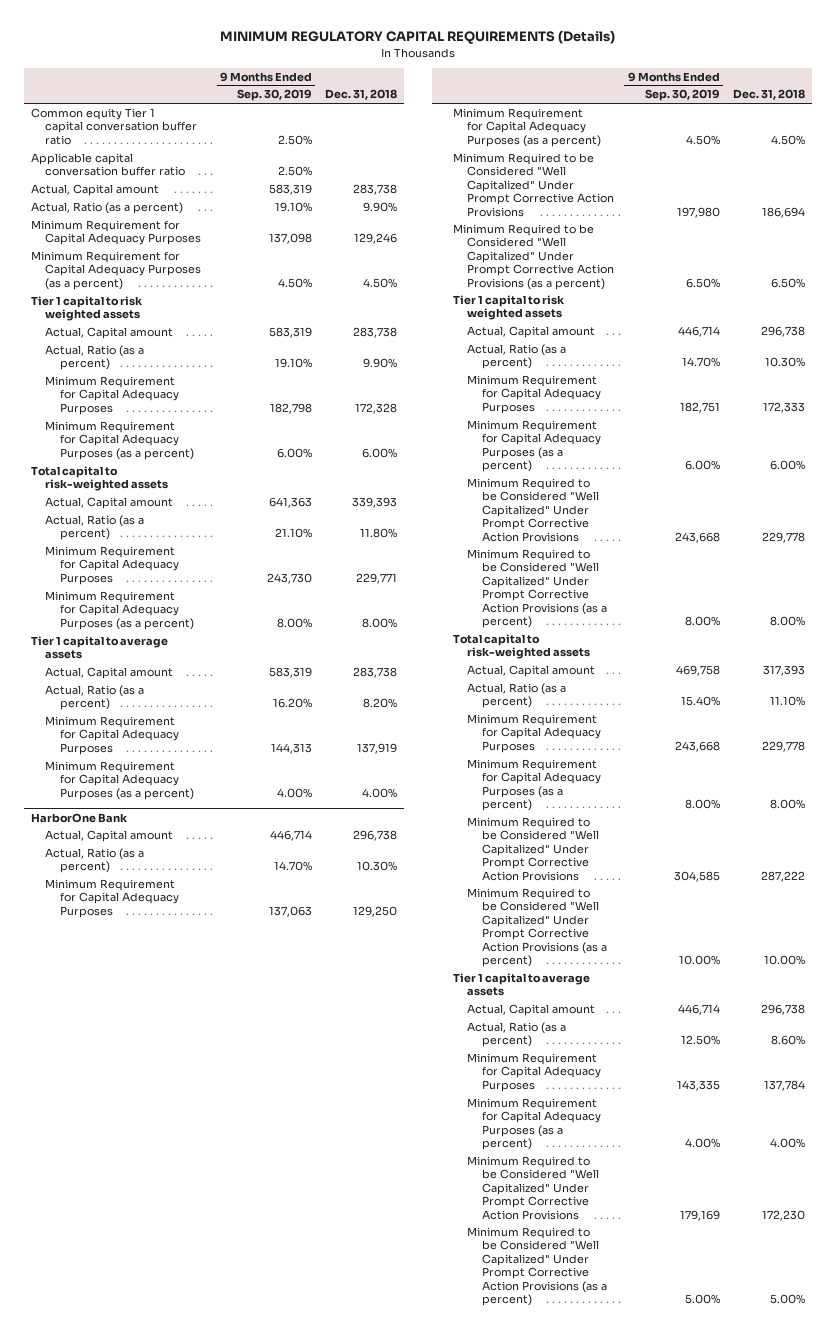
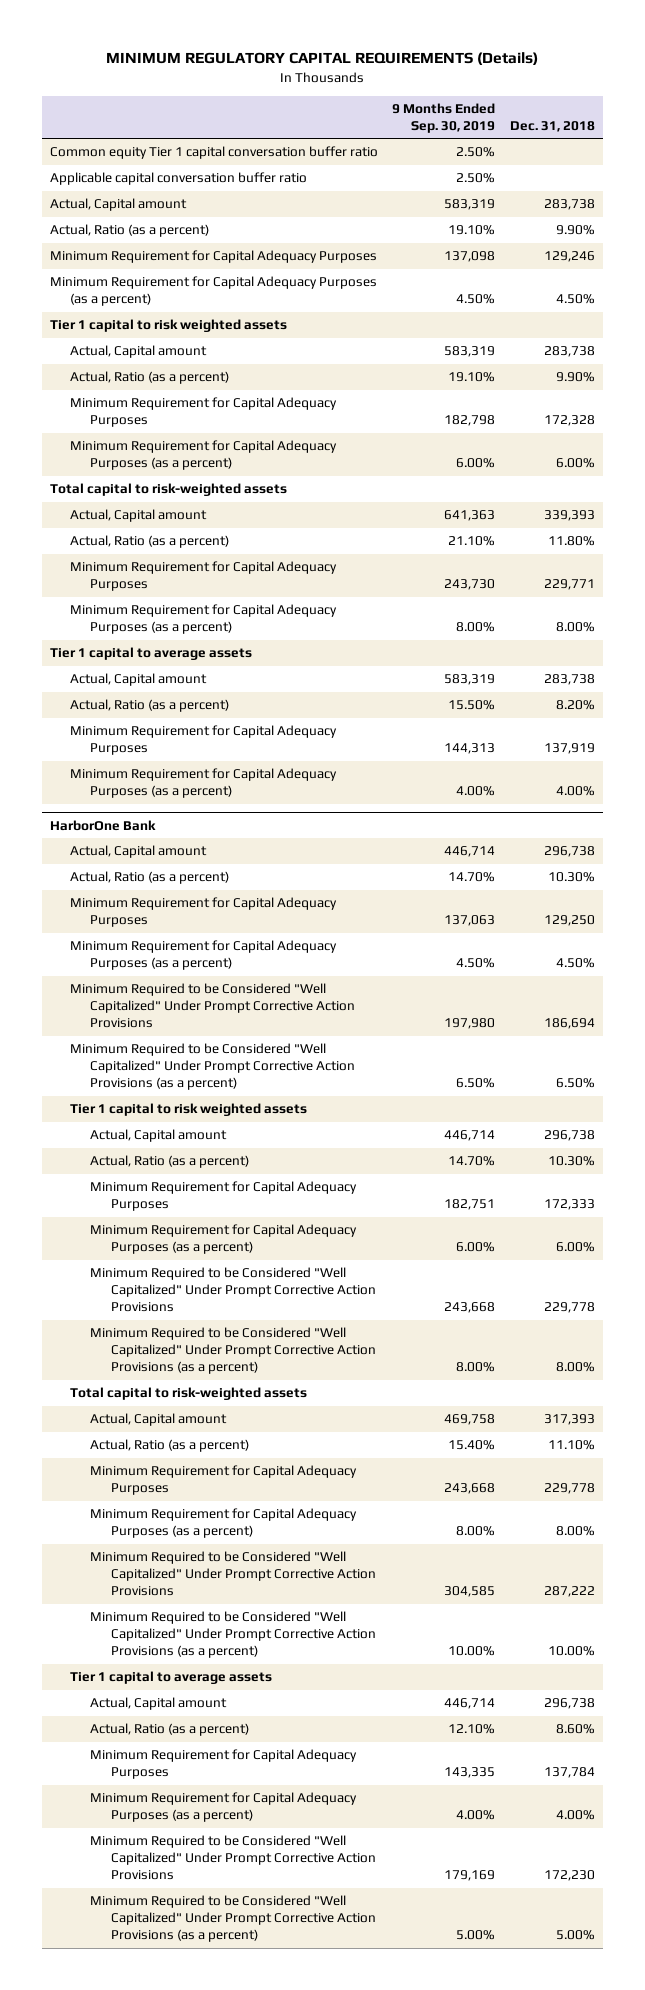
[272,698,312,709] 16.20% -> [448,700,496,711] 15.50%
[680,1035,720,1046] 12.50% -> [448,1724,496,1735] 12.10%

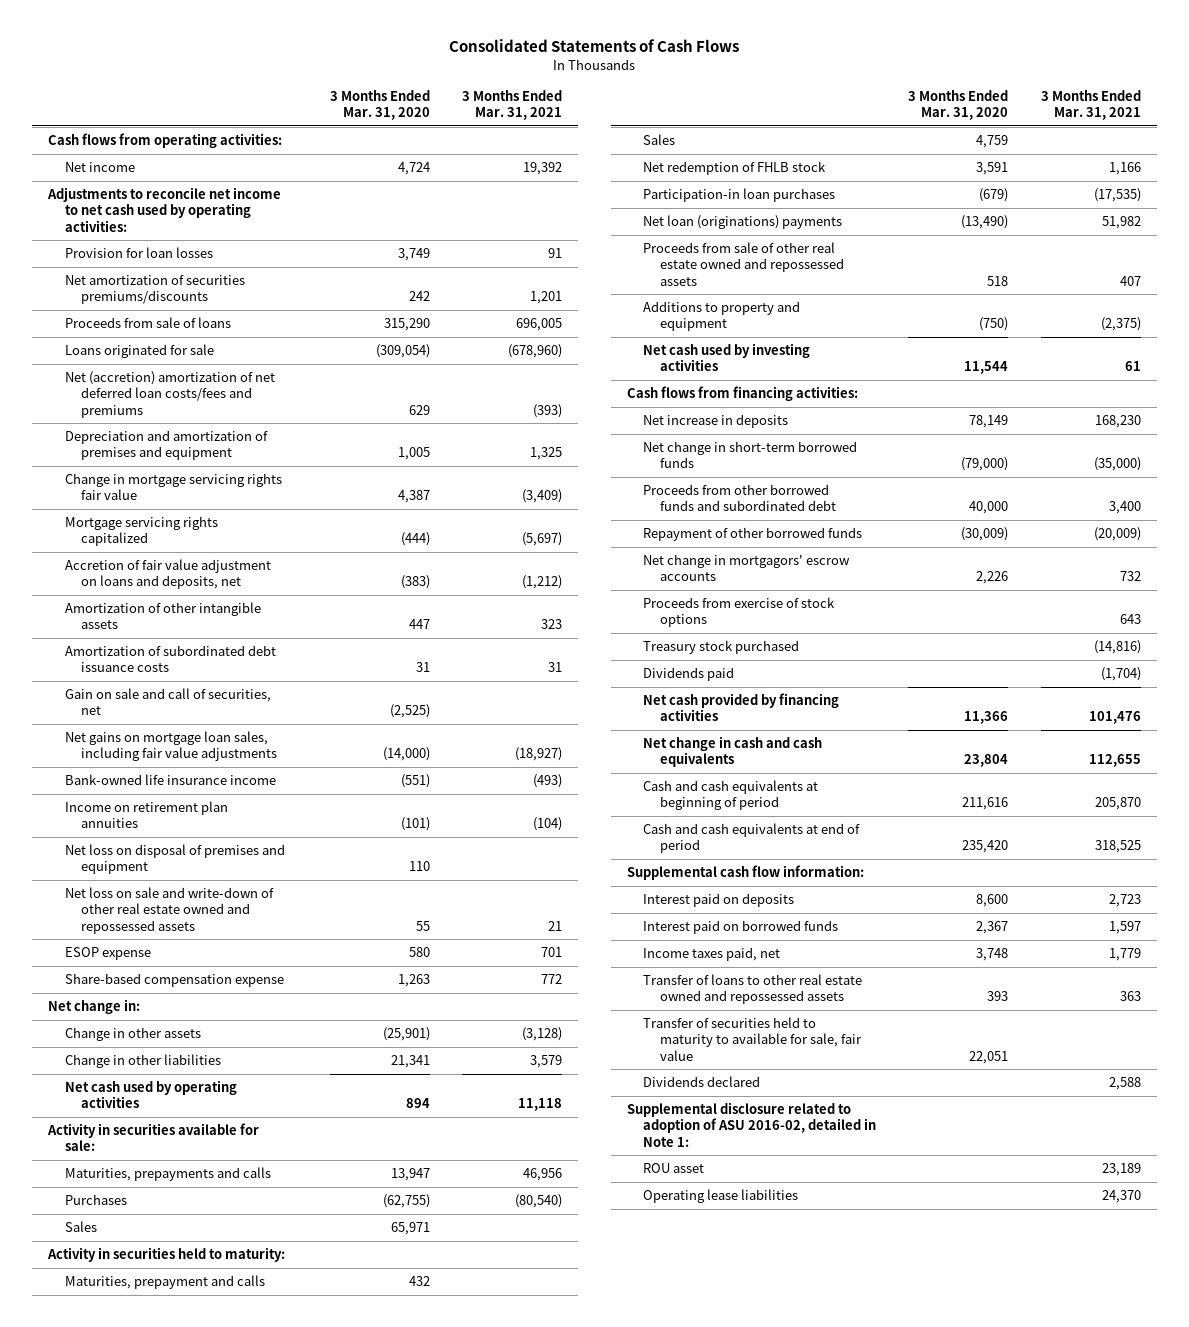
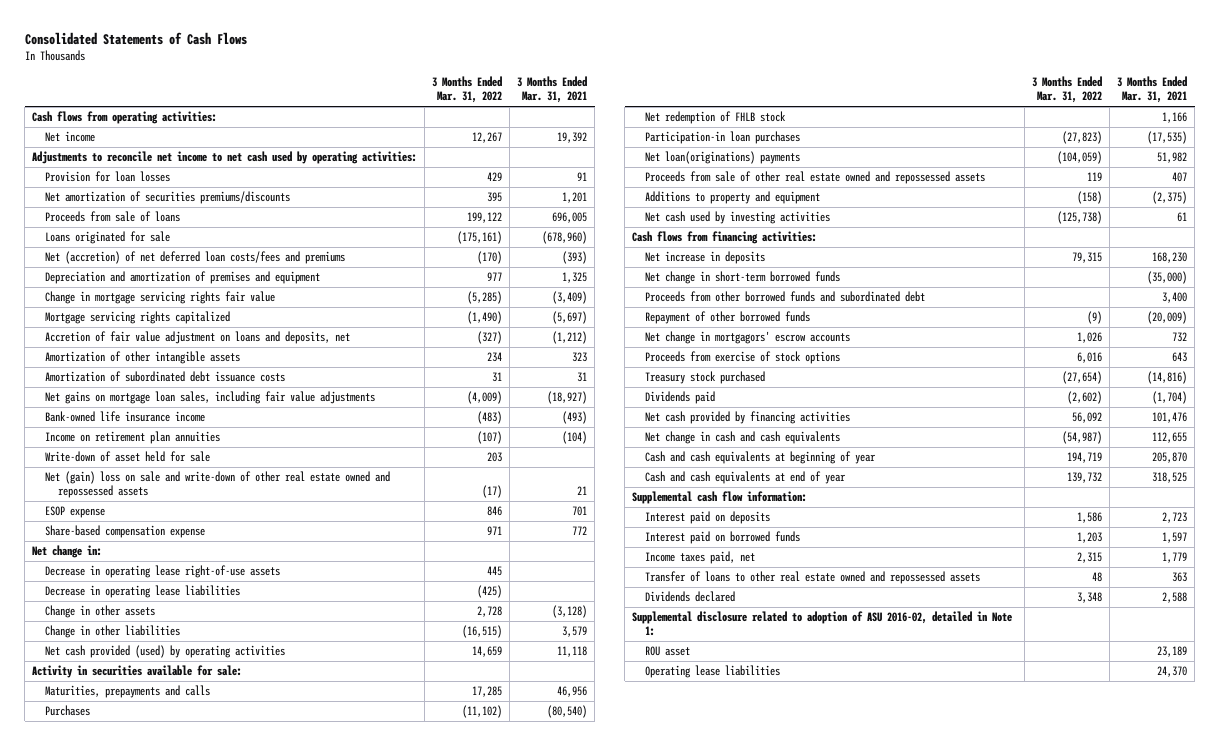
[330,89,431,121] 3 Months Ended Mar. 31, 2020 -> none
none -> [432,76,503,104] 3 Months Ended Mar. 31, 2022
[64,370,275,418] Net (accretion) amortization of net deferred loan costs/fees and premiums -> [45,251,346,265] Net (accretion) of net deferred loan costs/fees and premiums
[64,687,271,716] Gain on sale and call of securities, net -> none
[64,843,285,875] Net loss on disposal of premises and equipment -> none
none -> [45,451,211,463] Write-down of asset held for sale
[64,886,274,934] Net loss on sale and write-down of other real estate owned and repossessed assets -> [45,471,391,499] Net (gain) loss on sale and write-down of other real estate owned and repossessed assets
none -> [45,565,281,579] Decrease in operating lease right-of-use assets
none -> [45,585,241,599] Decrease in operating lease liabilities
[64,1079,237,1109] Net cash used by operating activities -> [45,645,286,659] Net cash provided (used) by operating activities
[64,1220,97,1232] Sales -> none
[47,1246,286,1262] Activity in securities held to maturity: -> none
[64,1274,265,1289] Maturities, prepayment and calls -> none
[643,133,676,145] Sales -> none
[643,214,843,229] Net loan (originations) payments -> [645,151,801,165] Net loan(originations) payments
[643,779,819,811] Cash and cash equivalents at beginning of period -> [645,451,877,465] Cash and cash equivalents at beginning of year
[643,822,861,854] Cash and cash equivalents at end of period -> [645,471,847,485] Cash and cash equivalents at end of year
[643,1016,862,1061] Transfer of securities held to maturity to available for sale, fair value -> none

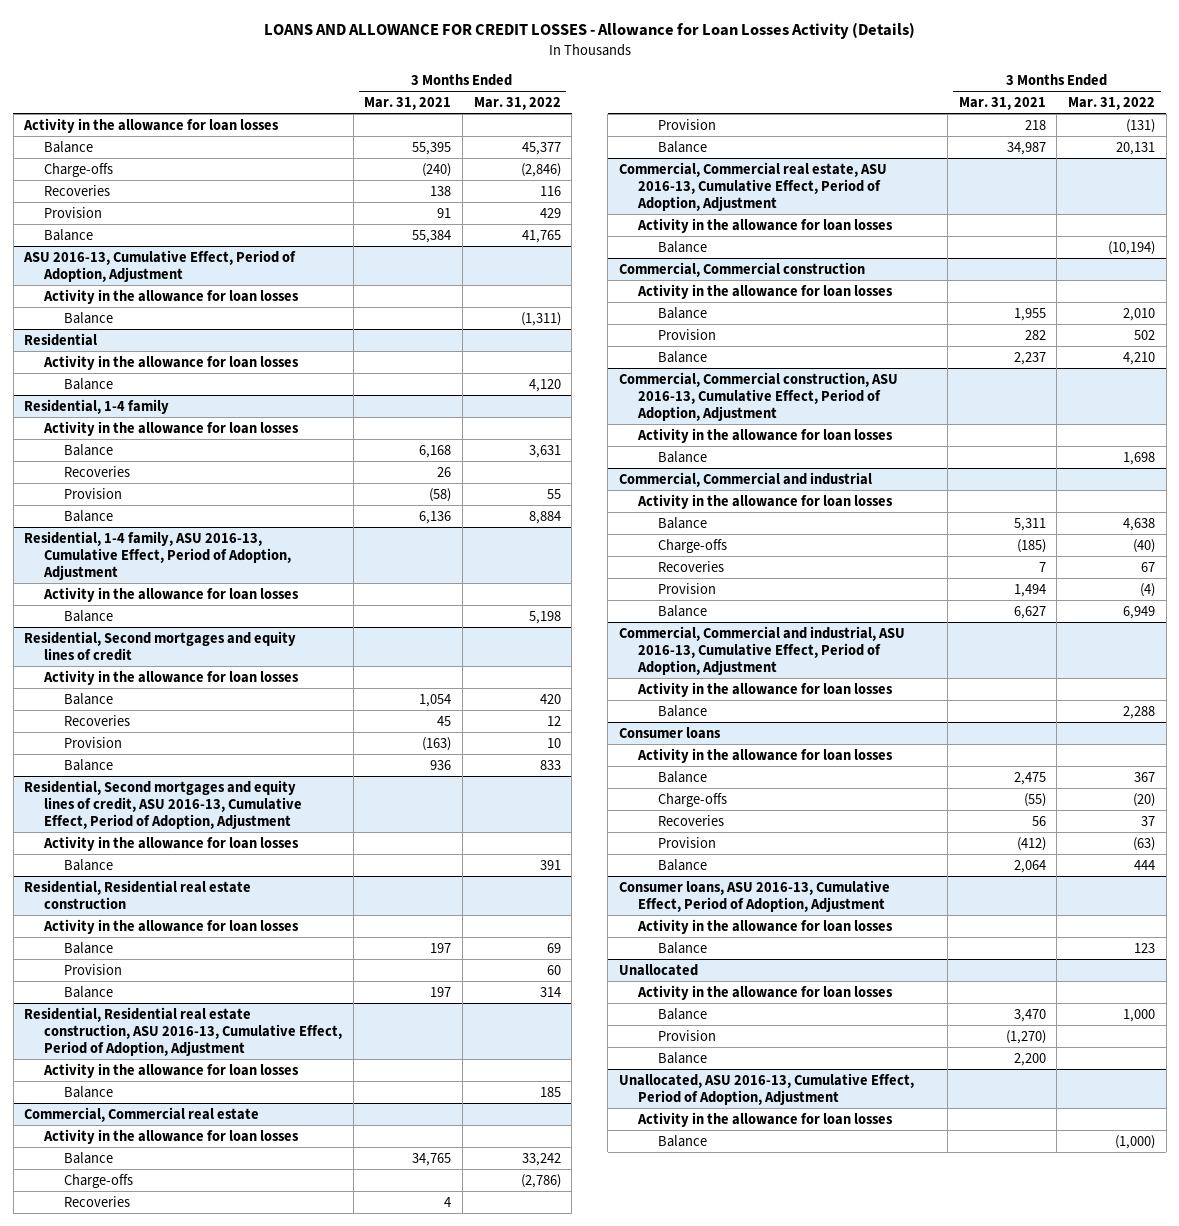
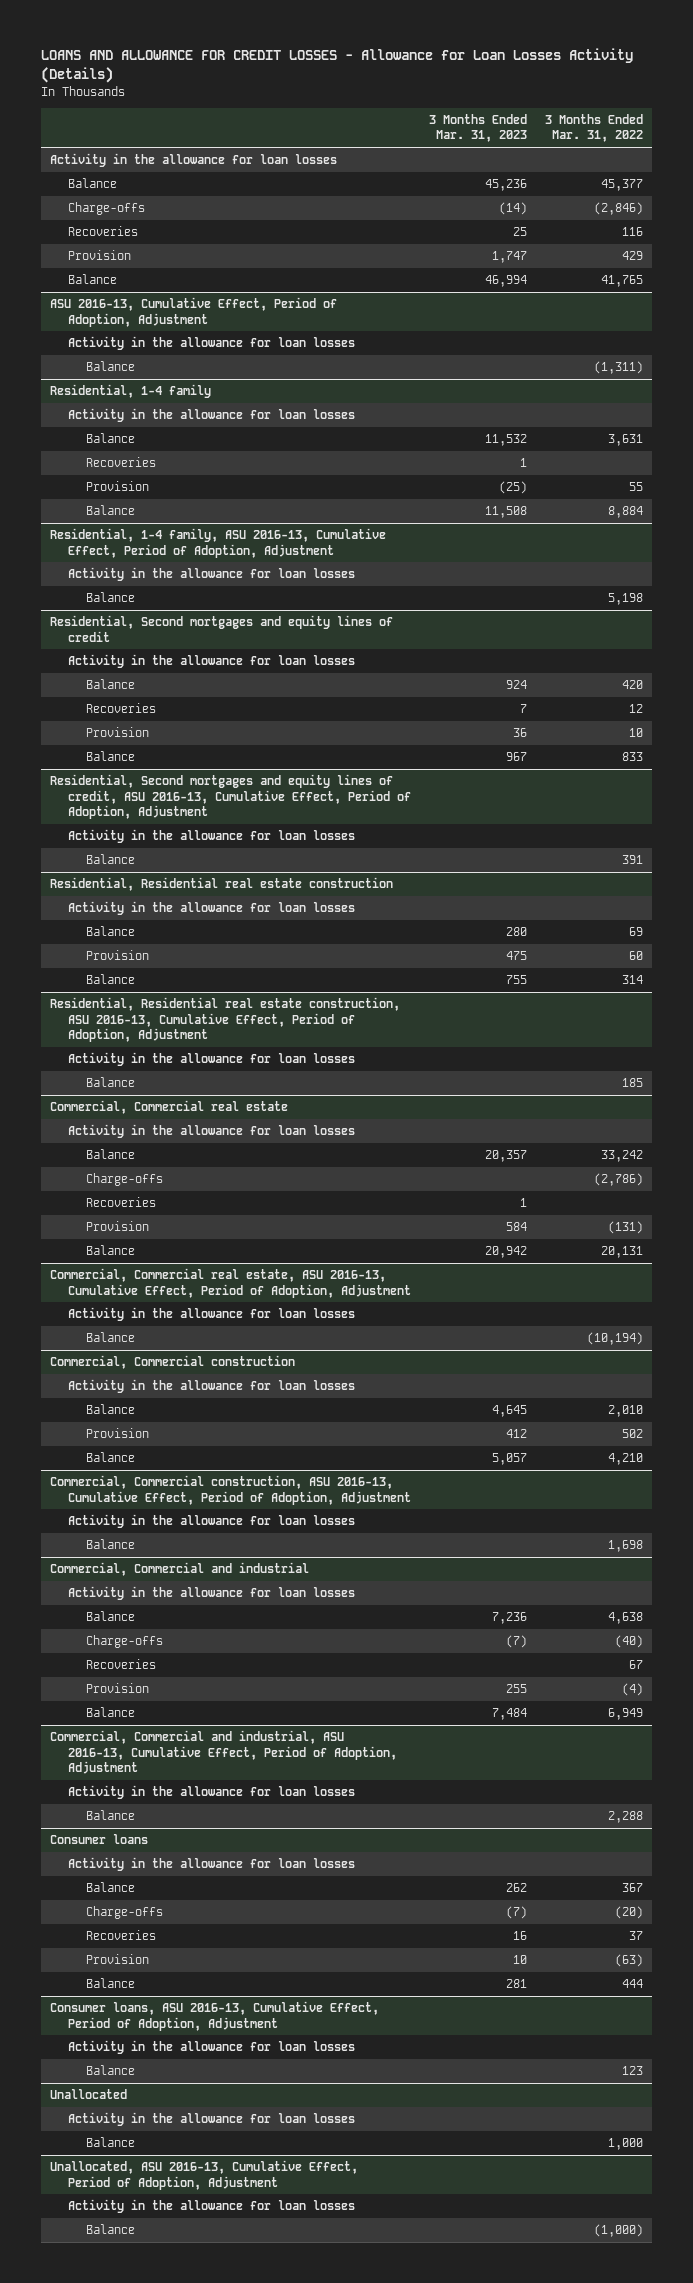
[364,97,452,111] Mar. 31, 2021 -> none
none -> [428,114,527,143] 3 Months Ended Mar. 31, 2023
[24,332,98,346] Residential -> none
[42,354,299,370] Activity in the allowance for loan losses -> none
[63,377,113,390] Balance -> none
[658,1029,717,1041] Provision -> none
[658,1051,708,1064] Balance -> none

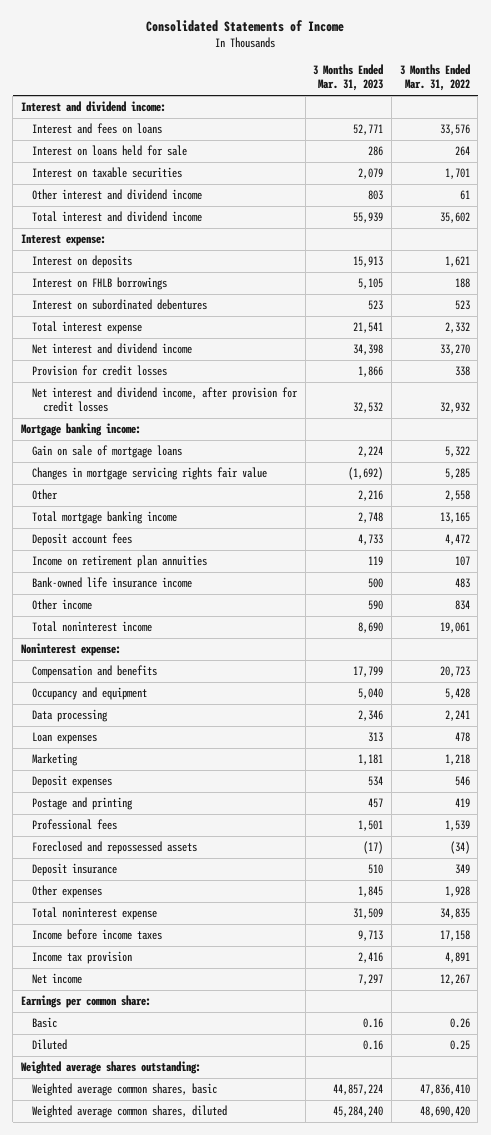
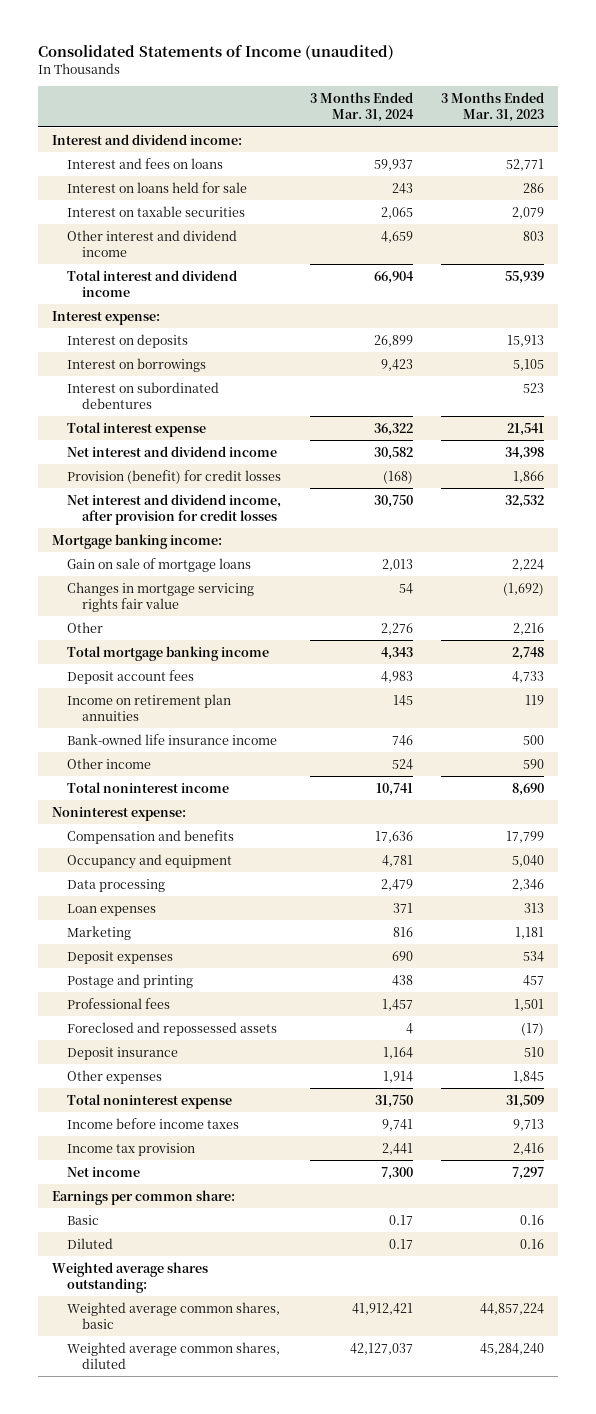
[146,20,345,33] Consolidated Statements of Income -> [37,44,394,60] Consolidated Statements of Income (unaudited)
[399,64,470,92] 3 Months Ended Mar. 31, 2022 -> none
none -> [309,91,414,122] 3 Months Ended Mar. 31, 2024
[32,277,168,291] Interest on FHLB borrowings -> [67,357,207,372] Interest on borrowings
[32,365,168,377] Provision for credit losses -> [67,469,282,484] Provision (benefit) for credit losses

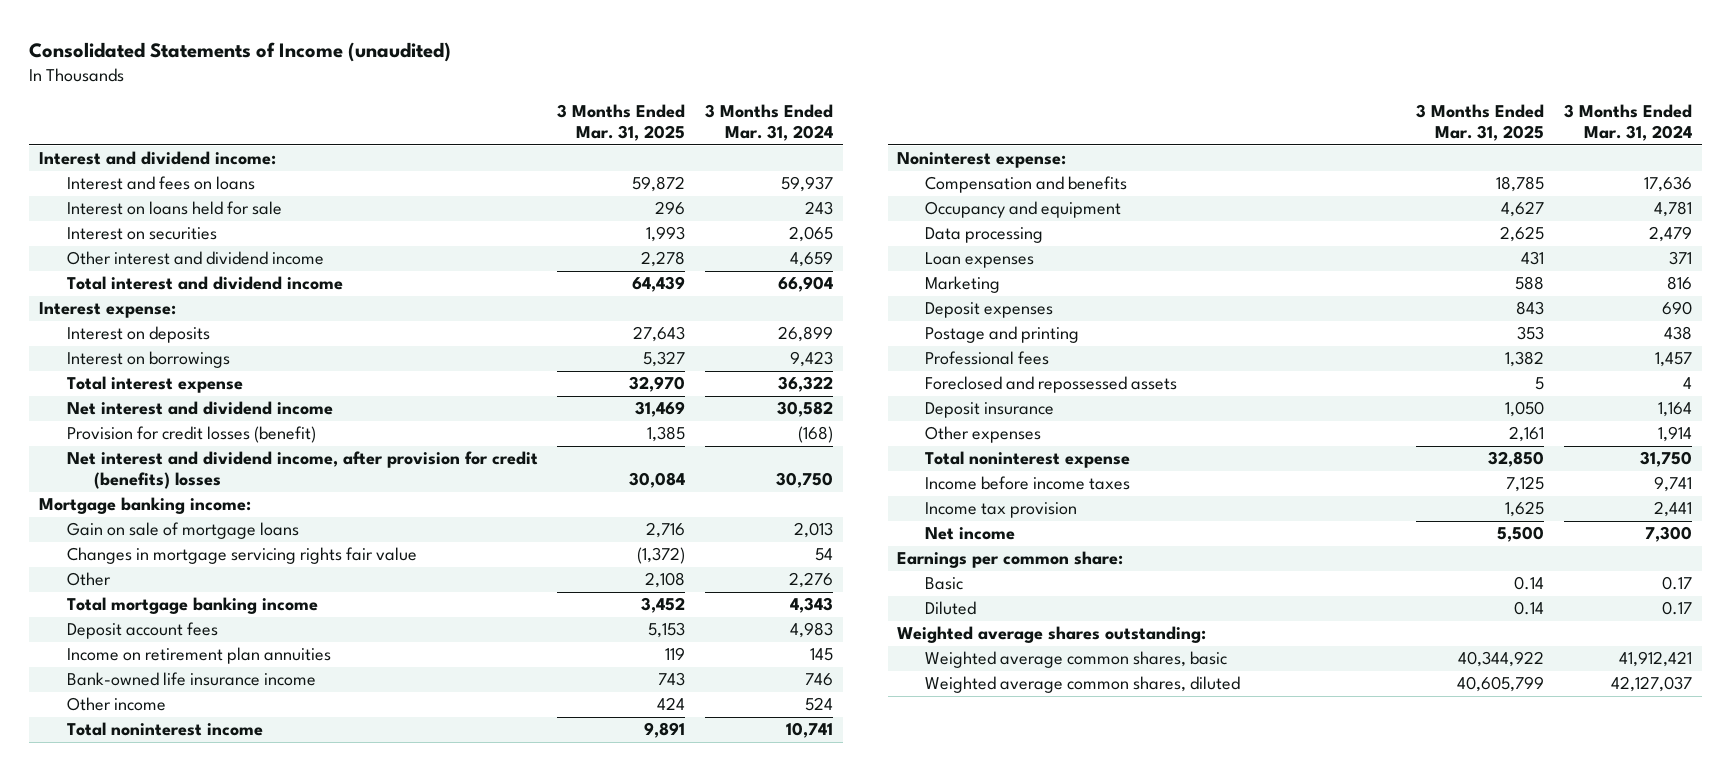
[440,91,544,122] 3 Months Ended Mar. 31, 2023 -> none
none -> [557,104,686,141] 3 Months Ended Mar. 31, 2025
[67,205,246,217] Interest on taxable securities -> [66,227,217,241] Interest on securities
[67,381,220,409] Interest on subordinated debentures -> none
[67,469,282,484] Provision (benefit) for credit losses -> [66,426,316,444] Provision for credit losses (benefit)
[67,493,282,525] Net interest and dividend income, after provision for credit losses -> [66,451,538,490] Net interest and dividend income, after provision for credit (benefits) losses

